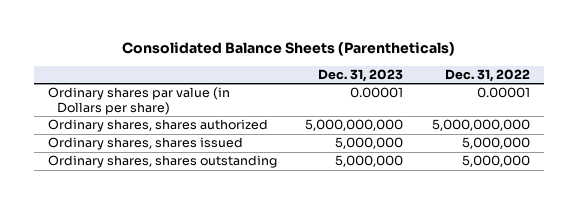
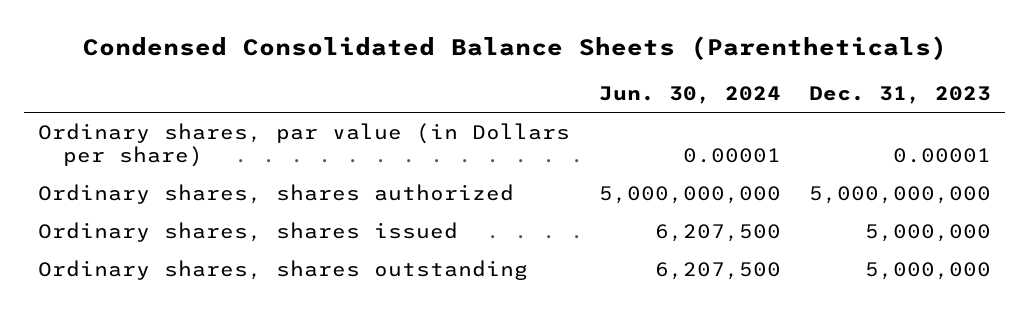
[121,42,455,57] Consolidated Balance Sheets (Parentheticals) -> [82,35,947,60] Condensed Consolidated Balance Sheets (Parentheticals)
[444,68,530,82] Dec. 31, 2022 -> none
none -> [598,86,781,105] Jun. 30, 2024
[48,87,231,115] Ordinary shares par value (in Dollars per share) -> [38,122,571,168] Ordinary shares, par value (in Dollars per share)

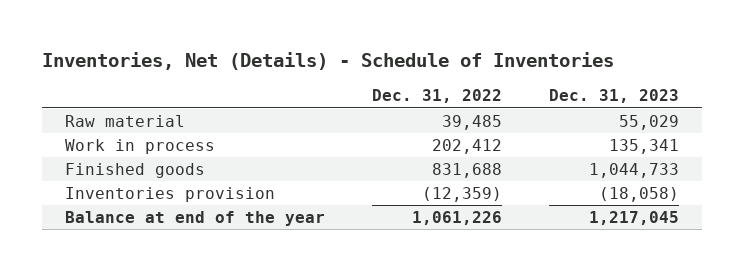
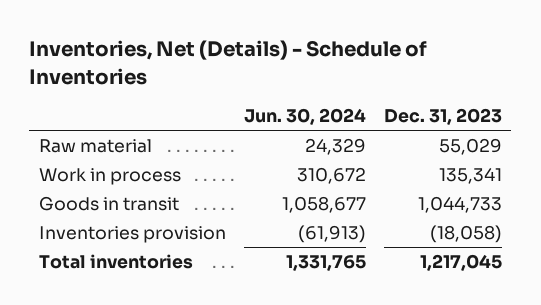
[372,89,503,104] Dec. 31, 2022 -> none
none -> [243,107,366,125] Jun. 30, 2024
[65,163,206,179] Finished goods -> [38,195,179,211] Goods in transit
[65,211,326,227] Balance at end of the year -> [38,253,193,269] Total inventories

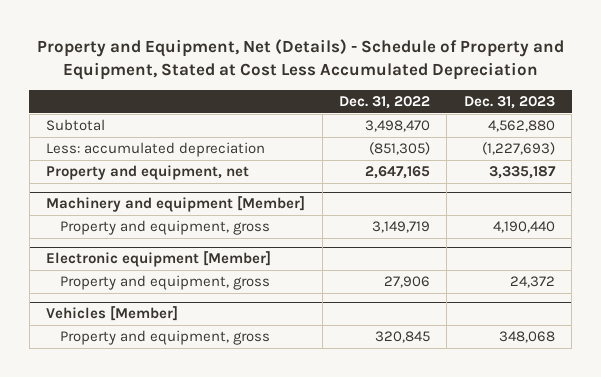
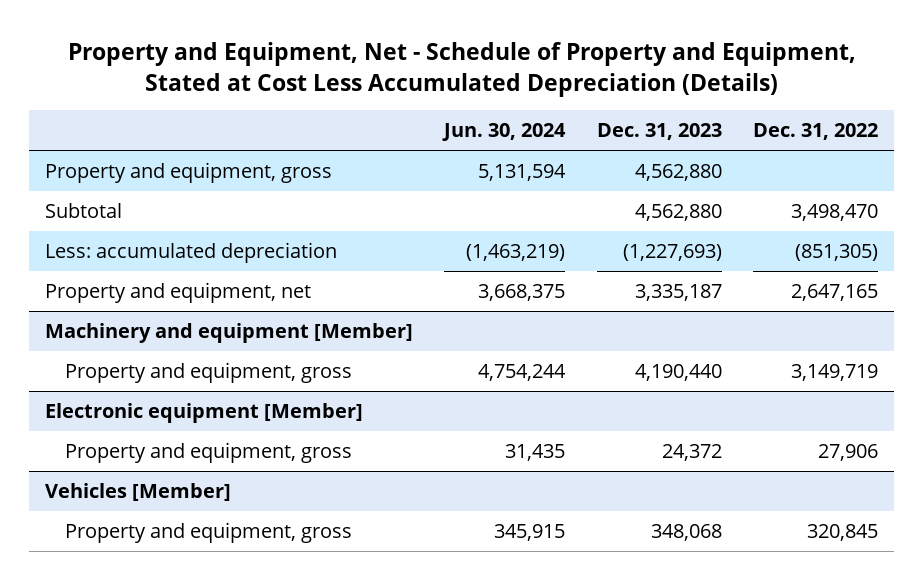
[36,39,564,81] Property and Equipment, Net (Details) - Schedule of Property and Equipment, Stated at Cost Less Accumulated Depreciation -> [67,41,856,97] Property and Equipment, Net - Schedule of Property and Equipment, Stated at Cost Less Accumulated Depreciation (Details)
none -> [442,123,567,142] Jun. 30, 2024
none -> [44,161,332,183] Property and equipment, gross

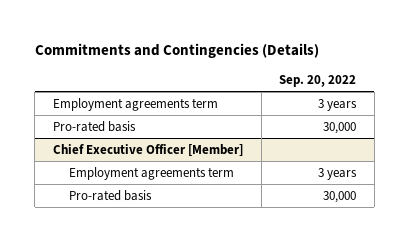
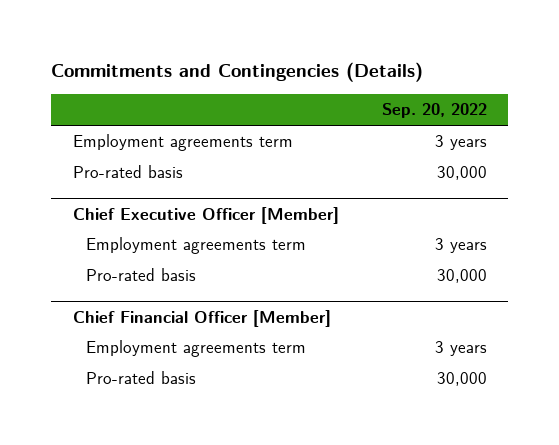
none -> [72,309,331,327] Chief Financial Officer [Member]
none -> [86,340,307,358] Employment agreements term
none -> [86,371,197,385] Pro-rated basis

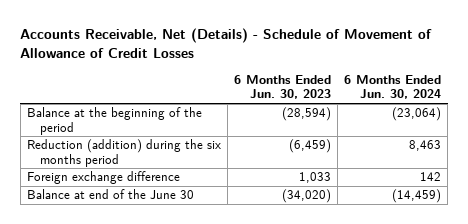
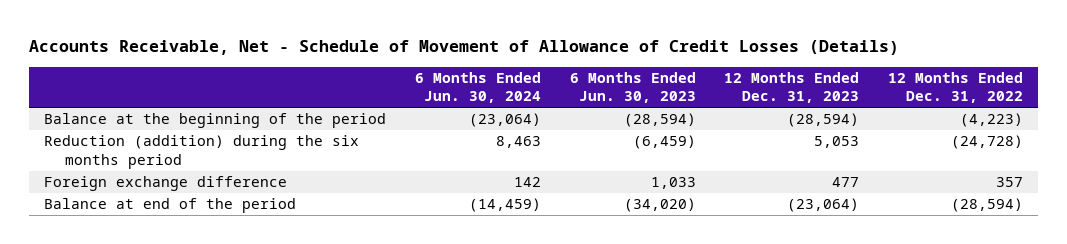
[20,28,433,59] Accounts Receivable, Net (Details) - Schedule of Movement of Allowance of Credit Losses -> [29,39,900,55] Accounts Receivable, Net - Schedule of Movement of Allowance of Credit Losses (Details)
none -> [724,71,860,104] 12 Months Ended Dec. 31, 2023
none -> [888,71,1024,104] 12 Months Ended Dec. 31, 2022
[26,189,194,200] Balance at end of the June 30 -> [43,198,296,214] Balance at end of the period

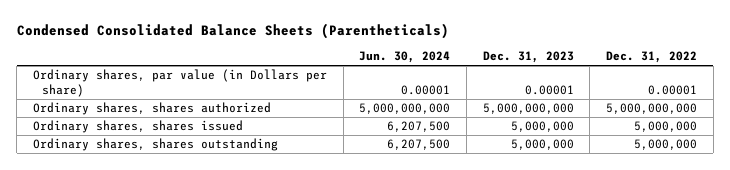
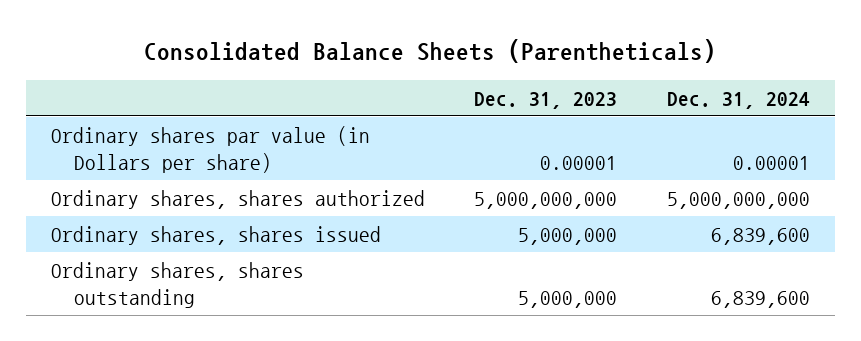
[16,23,449,40] Condensed Consolidated Balance Sheets (Parentheticals) -> [144,38,717,63] Consolidated Balance Sheets (Parentheticals)
[359,51,451,64] Jun. 30, 2024 -> none
[605,51,697,64] Dec. 31, 2022 -> none
none -> [667,91,811,109] Dec. 31, 2024
[33,69,328,97] Ordinary shares, par value (in Dollars per share) -> [50,125,370,173] Ordinary shares par value (in Dollars per share)

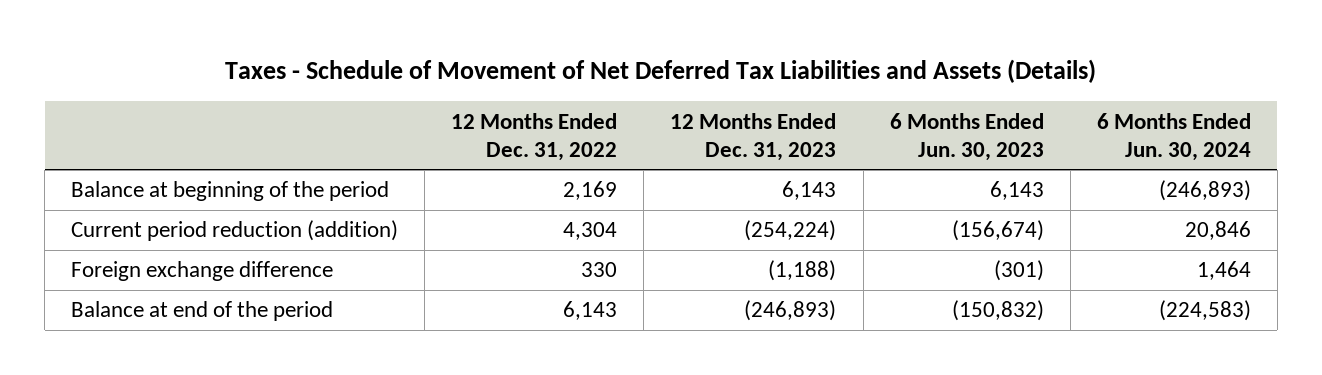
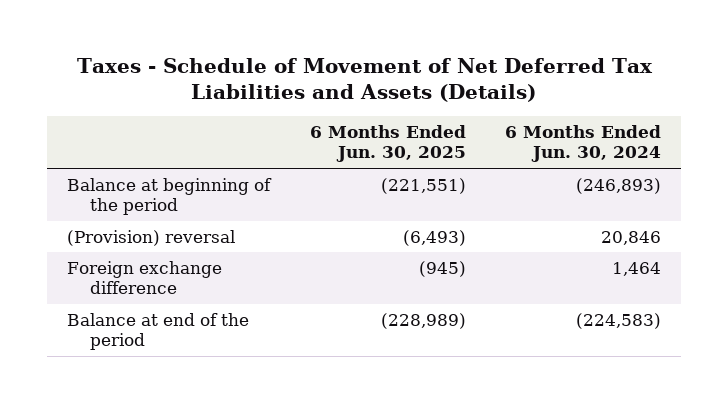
[451,112,618,161] 12 Months Ended Dec. 31, 2022 -> none
[670,112,837,161] 12 Months Ended Dec. 31, 2023 -> none
[889,112,1044,161] 6 Months Ended Jun. 30, 2023 -> none
none -> [309,125,466,163] 6 Months Ended Jun. 30, 2025
[71,220,399,242] Current period reduction (addition) -> [66,229,235,246] (Provision) reversal

